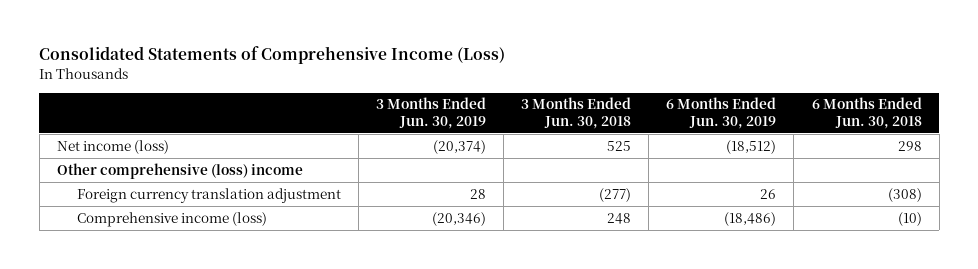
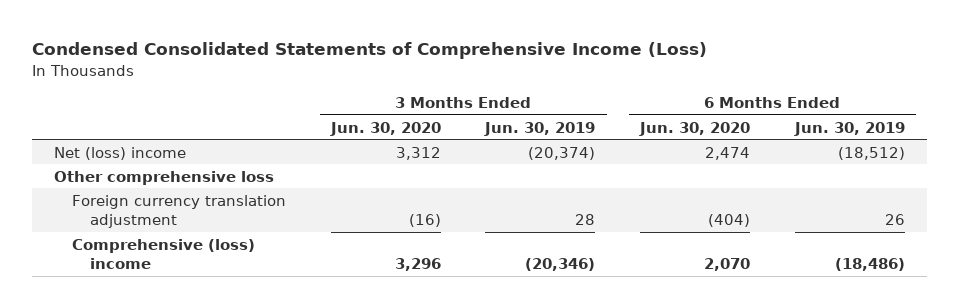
[39,46,506,65] Consolidated Statements of Comprehensive Income (Loss) -> [32,42,708,60] Condensed Consolidated Statements of Comprehensive Income (Loss)
[521,97,632,129] 3 Months Ended Jun. 30, 2018 -> none
[811,97,922,129] 6 Months Ended Jun. 30, 2018 -> none
none -> [329,121,441,136] Jun. 30, 2020
none -> [638,121,750,136] Jun. 30, 2020
[56,139,169,154] Net income (loss) -> [54,146,187,160] Net (loss) income
[56,162,303,179] Other comprehensive (loss) income -> [54,170,275,185] Other comprehensive loss
[76,211,267,227] Comprehensive income (loss) -> [72,238,256,269] Comprehensive (loss) income

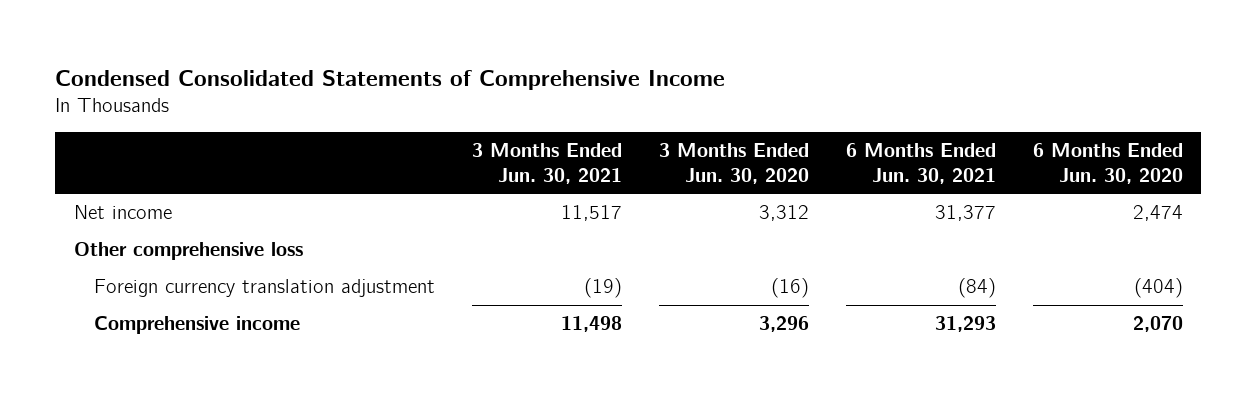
[32,42,708,60] Condensed Consolidated Statements of Comprehensive Income (Loss) -> [55,69,726,90] Condensed Consolidated Statements of Comprehensive Income
[484,121,596,136] Jun. 30, 2019 -> none
[793,121,905,136] Jun. 30, 2019 -> none
none -> [472,143,623,184] 3 Months Ended Jun. 30, 2021
none -> [846,143,997,184] 6 Months Ended Jun. 30, 2021
[54,146,187,160] Net (loss) income -> [73,205,172,220] Net income
[72,238,256,269] Comprehensive (loss) income -> [94,316,301,335] Comprehensive income

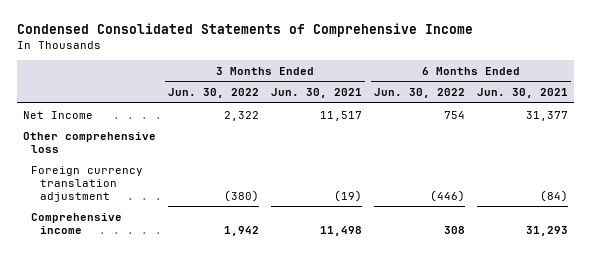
[659,143,810,184] 3 Months Ended Jun. 30, 2020 -> none
[1032,143,1183,184] 6 Months Ended Jun. 30, 2020 -> none
none -> [167,88,259,99] Jun. 30, 2022
none -> [373,88,465,99] Jun. 30, 2022
[73,205,172,220] Net income -> [22,110,93,119] Net Income

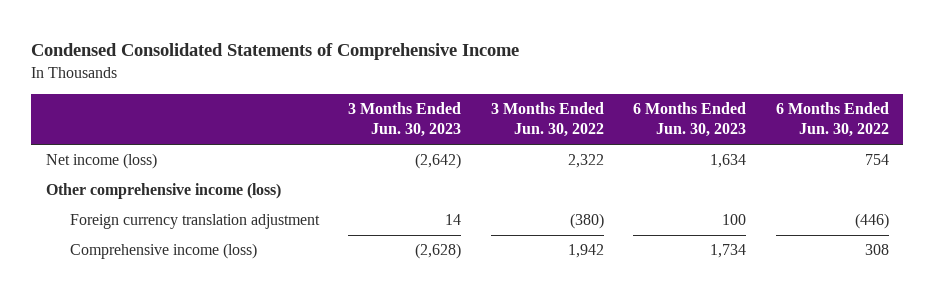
[270,88,362,99] Jun. 30, 2021 -> none
[476,88,568,99] Jun. 30, 2021 -> none
none -> [348,102,462,138] 3 Months Ended Jun. 30, 2023
none -> [633,102,747,138] 6 Months Ended Jun. 30, 2023
[22,110,93,119] Net Income -> [46,153,158,170] Net income (loss)
[22,131,156,153] Other comprehensive loss -> [46,183,282,200] Other comprehensive income (loss)
[31,212,123,234] Comprehensive income -> [69,243,257,260] Comprehensive income (loss)

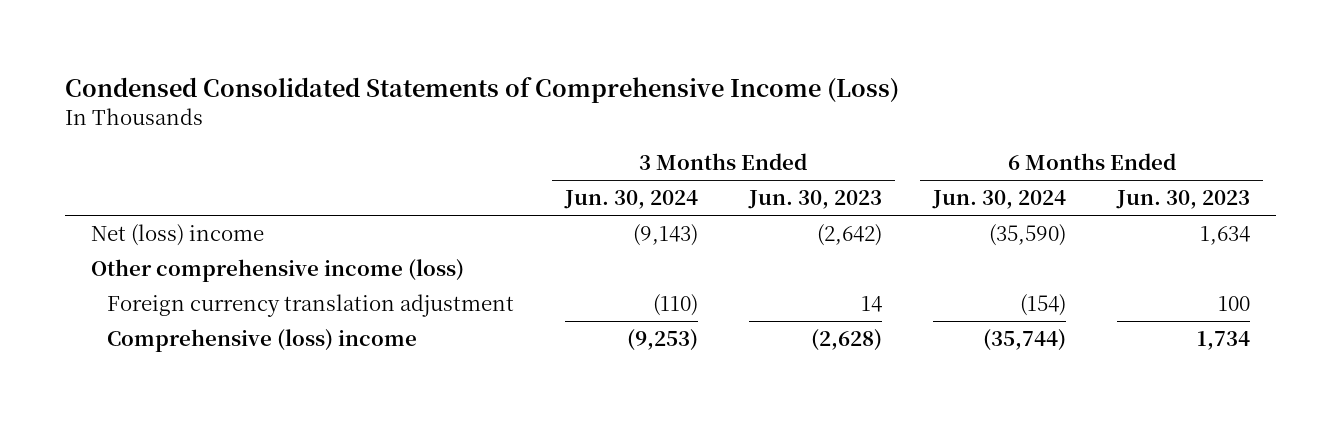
[31,43,520,61] Condensed Consolidated Statements of Comprehensive Income -> [65,77,900,104] Condensed Consolidated Statements of Comprehensive Income (Loss)
[490,102,604,138] 3 Months Ended Jun. 30, 2022 -> none
[775,102,889,138] 6 Months Ended Jun. 30, 2022 -> none
none -> [563,190,698,210] Jun. 30, 2024
none -> [932,190,1067,210] Jun. 30, 2024
[46,153,158,170] Net income (loss) -> [91,223,265,246] Net (loss) income
[69,243,257,260] Comprehensive income (loss) -> [106,328,417,352] Comprehensive (loss) income

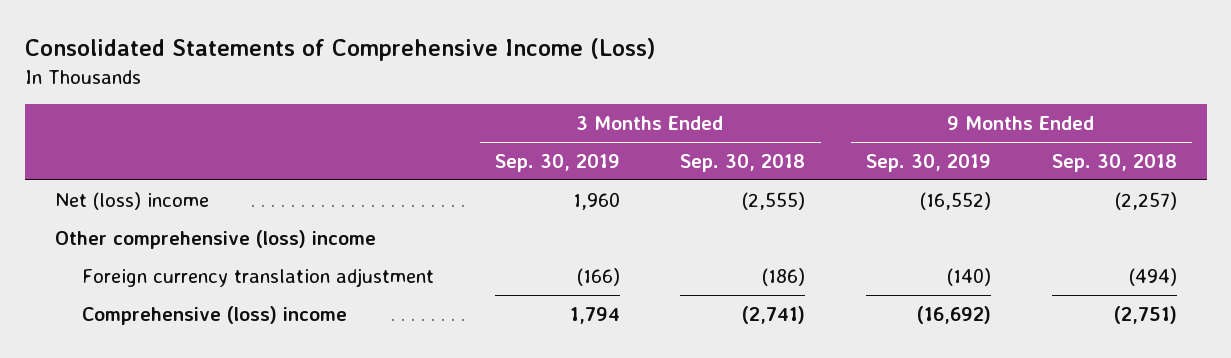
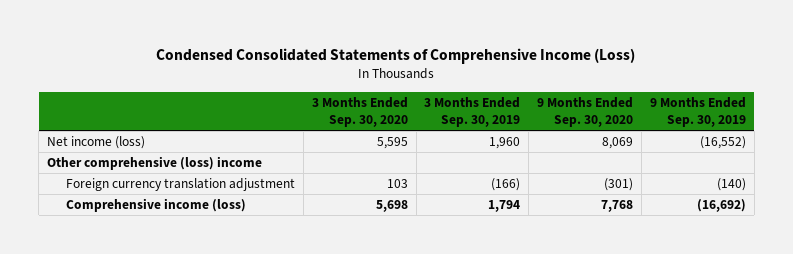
[24,38,655,62] Consolidated Statements of Comprehensive Income (Loss) -> [156,47,636,64] Condensed Consolidated Statements of Comprehensive Income (Loss)
[680,153,806,172] Sep. 30, 2018 -> none
[1051,153,1177,172] Sep. 30, 2018 -> none
none -> [311,97,408,128] 3 Months Ended Sep. 30, 2020
none -> [537,97,634,128] 9 Months Ended Sep. 30, 2020
[54,191,209,210] Net (loss) income -> [46,135,145,149] Net income (loss)
[82,305,348,325] Comprehensive (loss) income -> [66,197,247,212] Comprehensive income (loss)

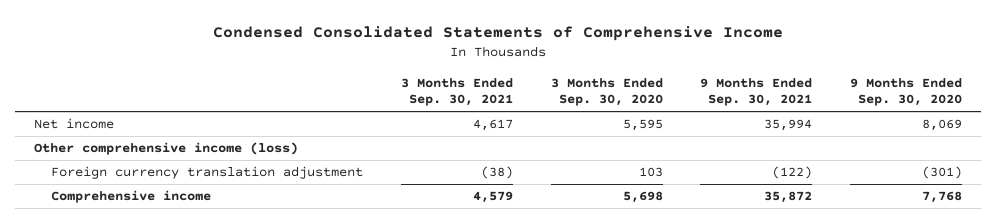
[156,47,636,64] Condensed Consolidated Statements of Comprehensive Income (Loss) -> [212,26,783,42] Condensed Consolidated Statements of Comprehensive Income
[424,97,521,128] 3 Months Ended Sep. 30, 2019 -> none
[649,97,746,128] 9 Months Ended Sep. 30, 2019 -> none
none -> [400,77,513,107] 3 Months Ended Sep. 30, 2021
none -> [700,77,813,107] 9 Months Ended Sep. 30, 2021
[46,135,145,149] Net income (loss) -> [33,118,114,130] Net income
[46,155,262,170] Other comprehensive (loss) income -> [33,142,298,156] Other comprehensive income (loss)
[66,197,247,212] Comprehensive income (loss) -> [51,190,212,204] Comprehensive income

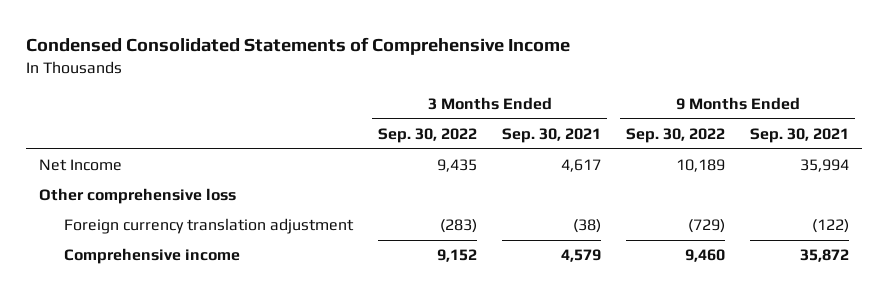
[550,77,663,107] 3 Months Ended Sep. 30, 2020 -> none
[849,77,962,107] 9 Months Ended Sep. 30, 2020 -> none
none -> [378,127,478,143] Sep. 30, 2022
none -> [626,127,726,143] Sep. 30, 2022
[33,118,114,130] Net income -> [38,159,122,172] Net Income
[33,142,298,156] Other comprehensive income (loss) -> [38,188,236,205] Other comprehensive loss

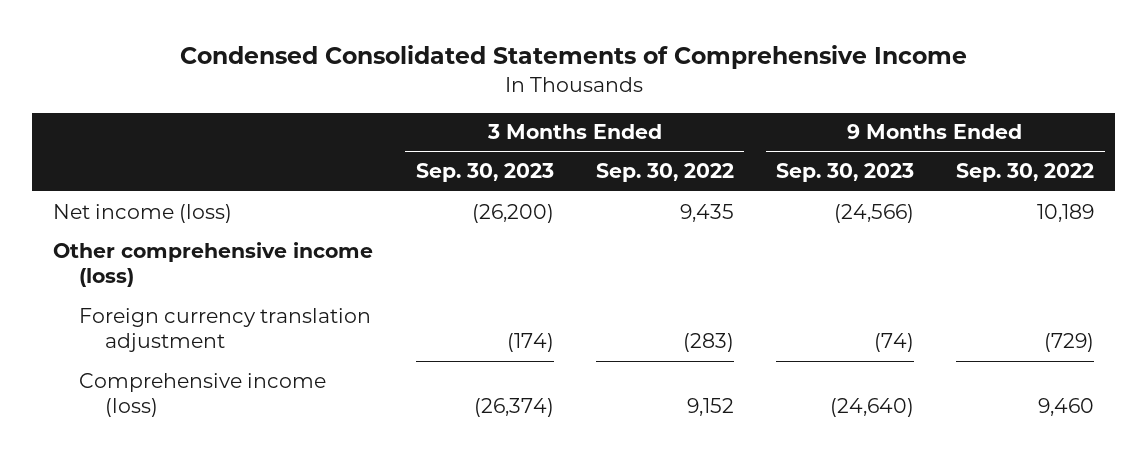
[502,127,602,143] Sep. 30, 2021 -> none
[750,127,850,143] Sep. 30, 2021 -> none
none -> [415,163,554,183] Sep. 30, 2023
none -> [776,163,915,183] Sep. 30, 2023
[38,159,122,172] Net Income -> [53,203,233,223] Net income (loss)
[38,188,236,205] Other comprehensive loss -> [53,241,374,288] Other comprehensive income (loss)
[64,248,241,265] Comprehensive income -> [79,372,327,418] Comprehensive income (loss)

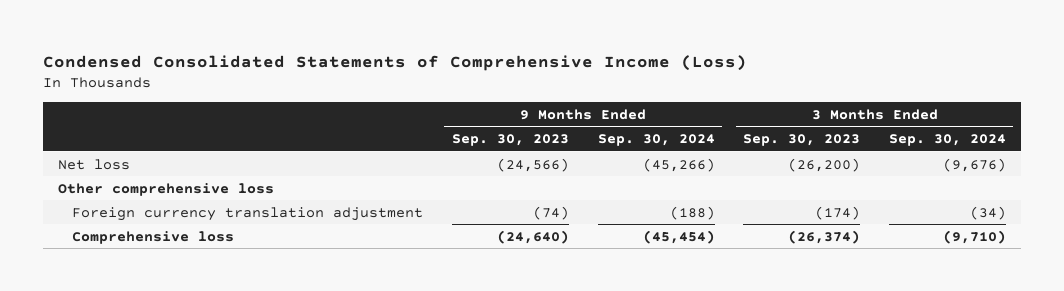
[179,45,967,70] Condensed Consolidated Statements of Comprehensive Income -> [43,54,748,71] Condensed Consolidated Statements of Comprehensive Income (Loss)
[595,163,734,183] Sep. 30, 2022 -> none
[956,163,1095,183] Sep. 30, 2022 -> none
none -> [597,134,715,147] Sep. 30, 2024
none -> [889,134,1007,147] Sep. 30, 2024
[53,203,233,223] Net income (loss) -> [57,158,130,170] Net loss
[53,241,374,288] Other comprehensive income (loss) -> [57,182,274,196] Other comprehensive loss
[79,372,327,418] Comprehensive income (loss) -> [71,230,234,244] Comprehensive loss

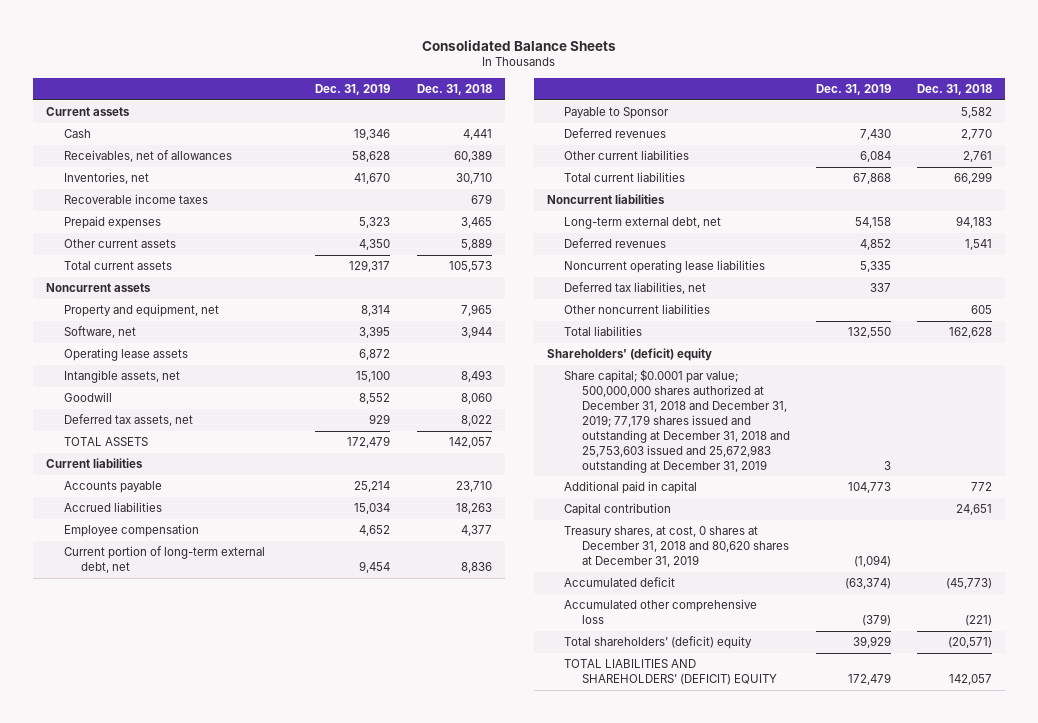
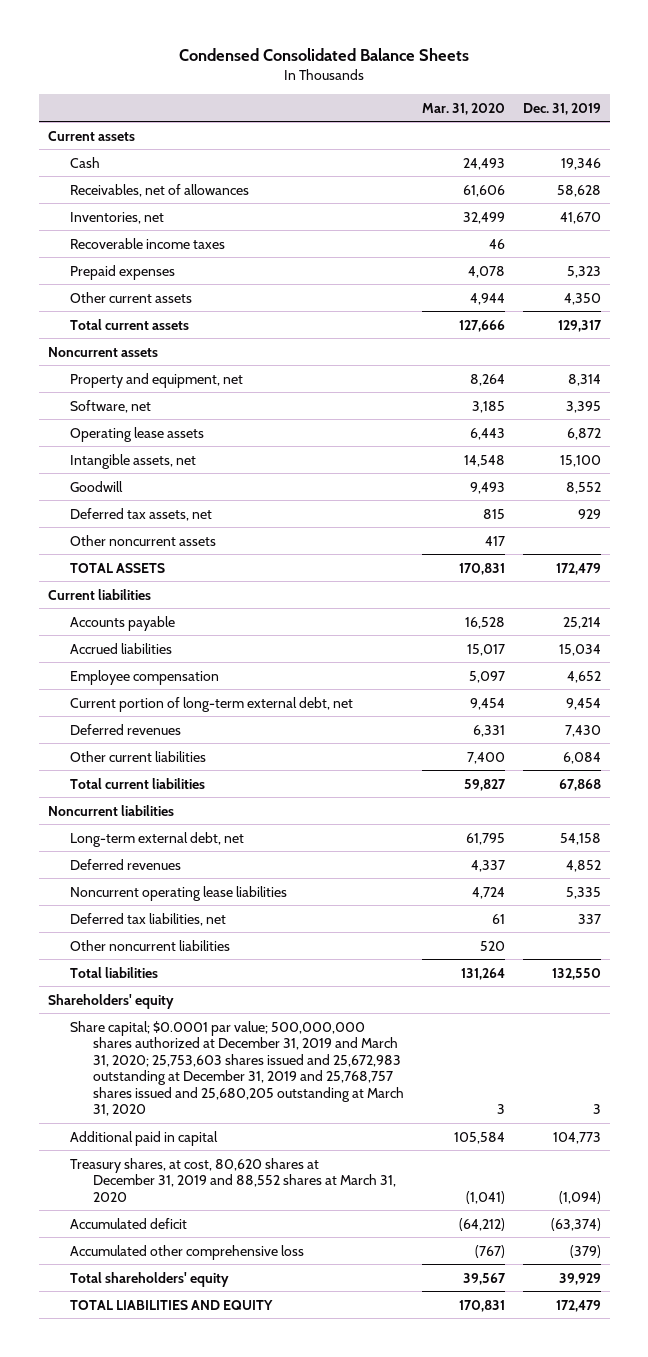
[422,39,617,51] Consolidated Balance Sheets -> [179,47,470,61] Condensed Consolidated Balance Sheets
[416,84,492,96] Dec. 31, 2018 -> none
none -> [421,102,505,115] Mar. 31, 2020
none -> [70,534,217,546] Other noncurrent assets
[564,107,670,120] Payable to Sponsor -> none
[546,348,712,362] Shareholders' (deficit) equity -> [47,993,174,1009] Shareholders' equity
[564,369,790,473] Share capital; $0.0001 par value; 500,000,000 shares authorized at December 31, 2018 and December 31, 2019; 77,179 shares issued and outstanding at December 31, 2018 and 25,753,603 issued and 25,672,983 outstanding at December 31, 2019 -> [70,1020,405,1117] Share capital; $0.0001 par value; 500,000,000 shares authorized at December 31, 2019 and March 31, 2020; 25,753,603 shares issued and 25,672,983 outstanding at December 31, 2019 and 25,768,757 shares issued and 25,680,205 outstanding at March 31, 2020
[564,503,672,517] Capital contribution -> none
[564,526,789,568] Treasury shares, at cost, 0 shares at December 31, 2018 and 80,620 shares at December 31, 2019 -> [70,1157,397,1202] Treasury shares, at cost, 80,620 shares at December 31, 2019 and 88,552 shares at March 31, 2020
[564,636,753,650] Total shareholders' (deficit) equity -> [70,1271,230,1287] Total shareholders' equity
[564,659,777,686] TOTAL LIABILITIES AND SHAREHOLDERS' (DEFICIT) EQUITY -> [70,1299,274,1310] TOTAL LIABILITIES AND EQUITY

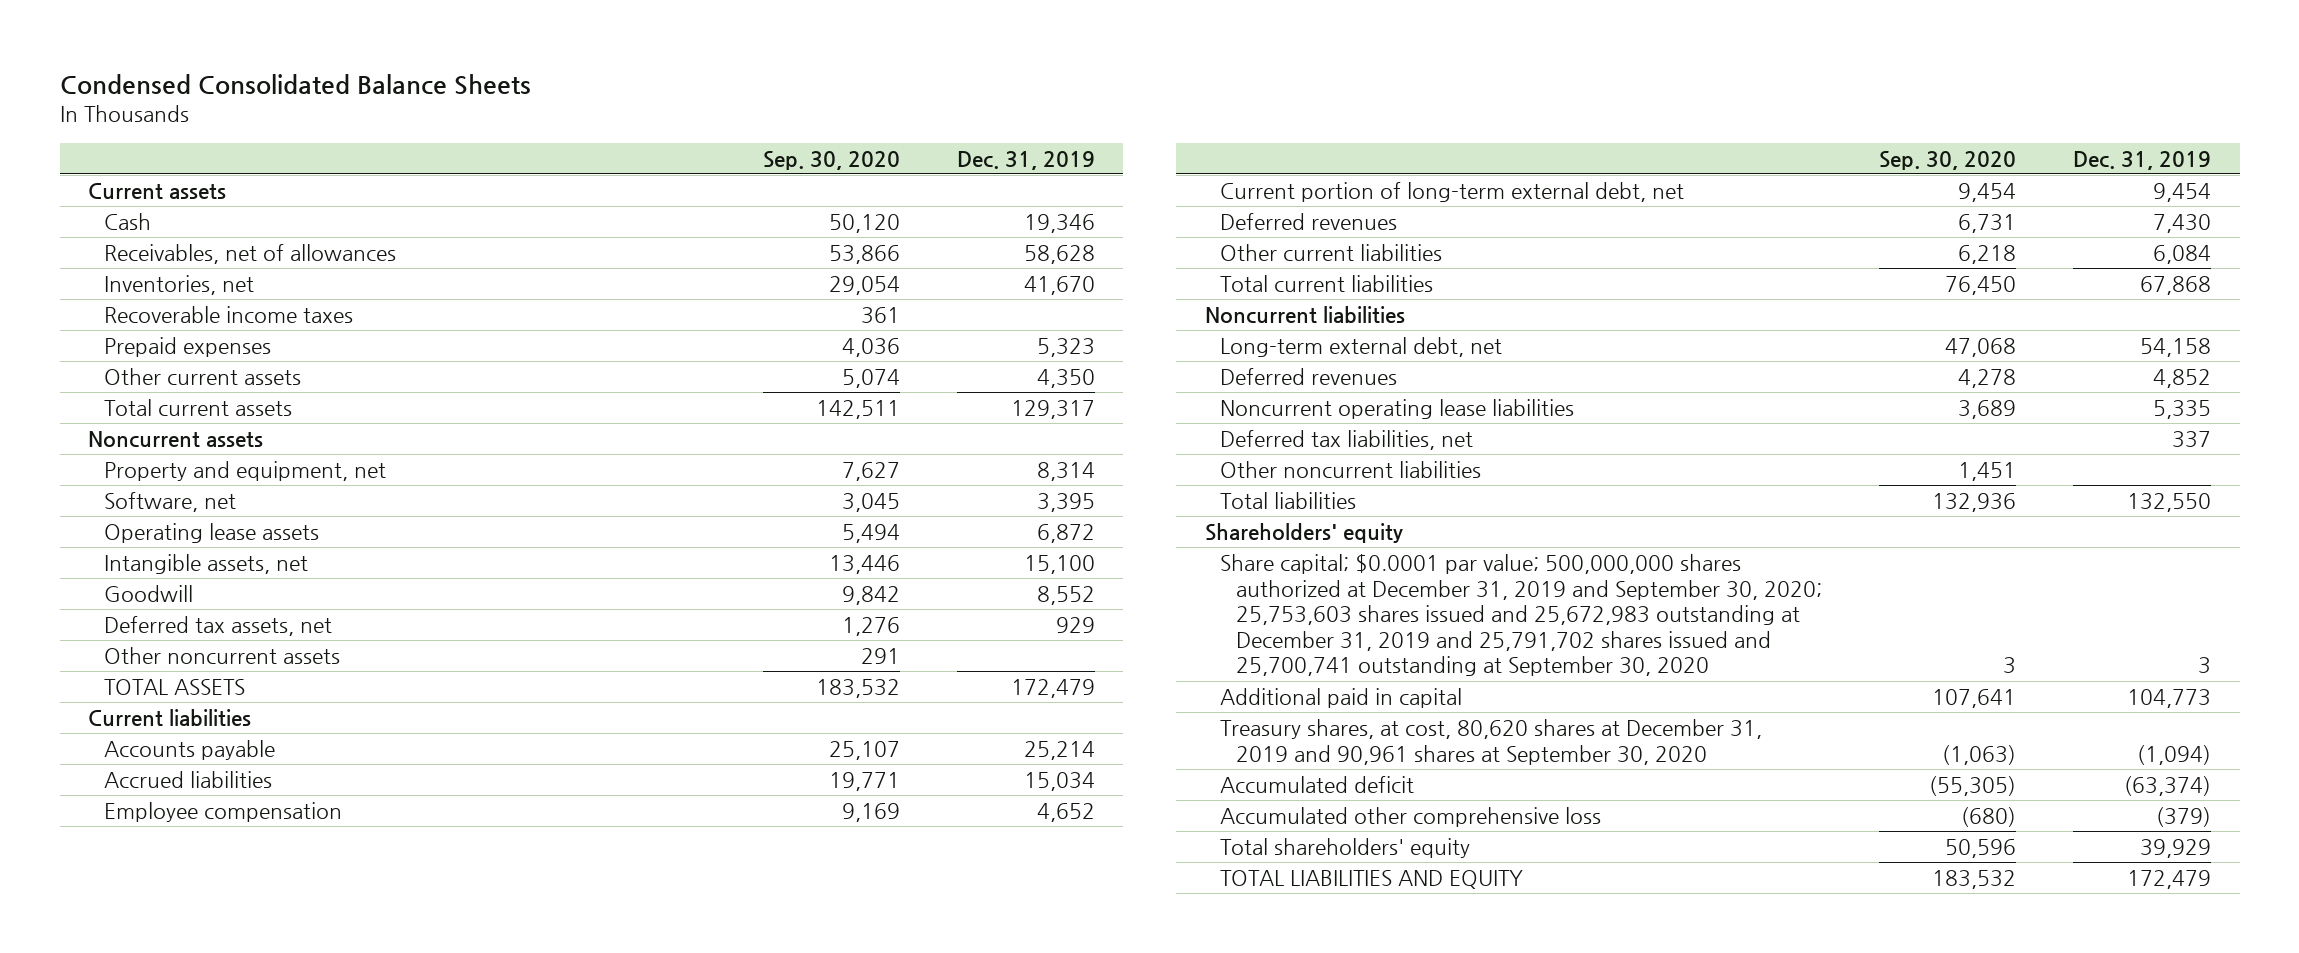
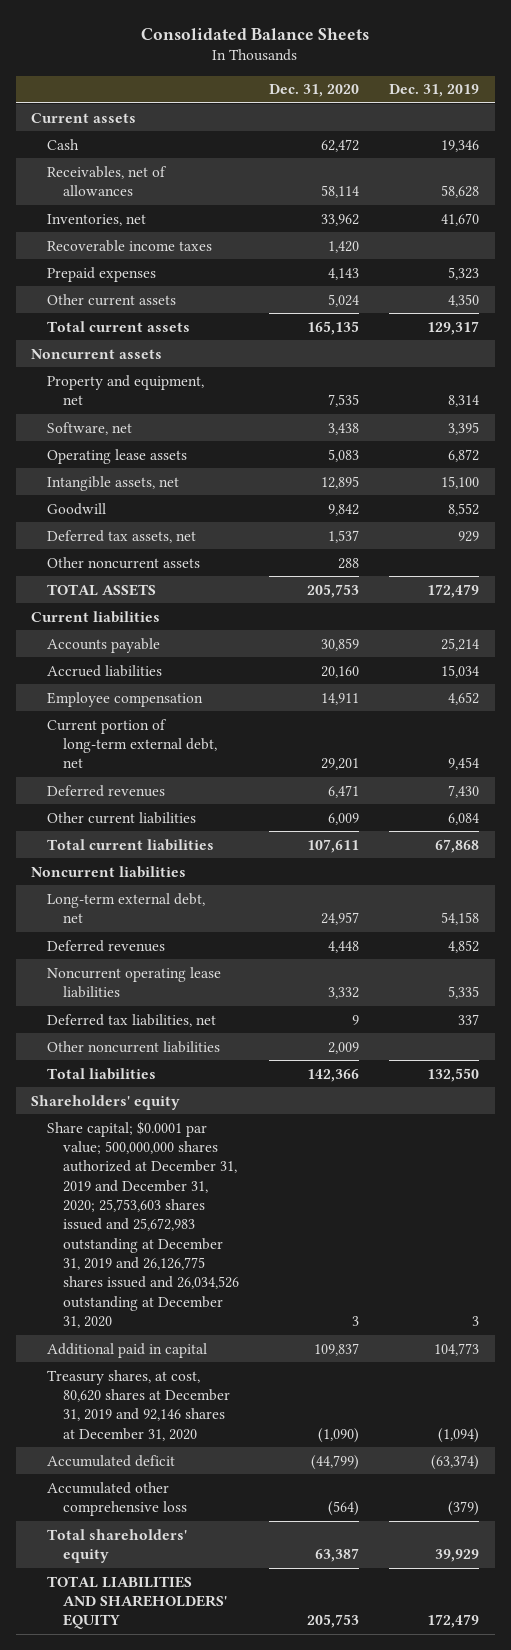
[59,73,531,95] Condensed Consolidated Balance Sheets -> [141,27,370,40] Consolidated Balance Sheets
[762,150,900,170] Sep. 30, 2020 -> none
none -> [269,84,360,98] Dec. 31, 2020
[1220,554,1823,677] Share capital; $0.0001 par value; 500,000,000 shares authorized at December 31, 2019 and September 30, 2020; 25,753,603 shares issued and 25,672,983 outstanding at December 31, 2019 and 25,791,702 shares issued and 25,700,741 outstanding at September 30, 2020 -> [46,1120,239,1329] Share capital; $0.0001 par value; 500,000,000 shares authorized at December 31, 2019 and December 31, 2020; 25,753,603 shares issued and 25,672,983 outstanding at December 31, 2019 and 26,126,775 shares issued and 26,034,526 outstanding at December 31, 2020
[1220,719,1763,765] Treasury shares, at cost, 80,620 shares at December 31, 2019 and 90,961 shares at September 30, 2020 -> [46,1369,230,1441] Treasury shares, at cost, 80,620 shares at December 31, 2019 and 92,146 shares at December 31, 2020
[1220,870,1524,890] TOTAL LIABILITIES AND EQUITY -> [46,1575,227,1630] TOTAL LIABILITIES AND SHAREHOLDERS' EQUITY

